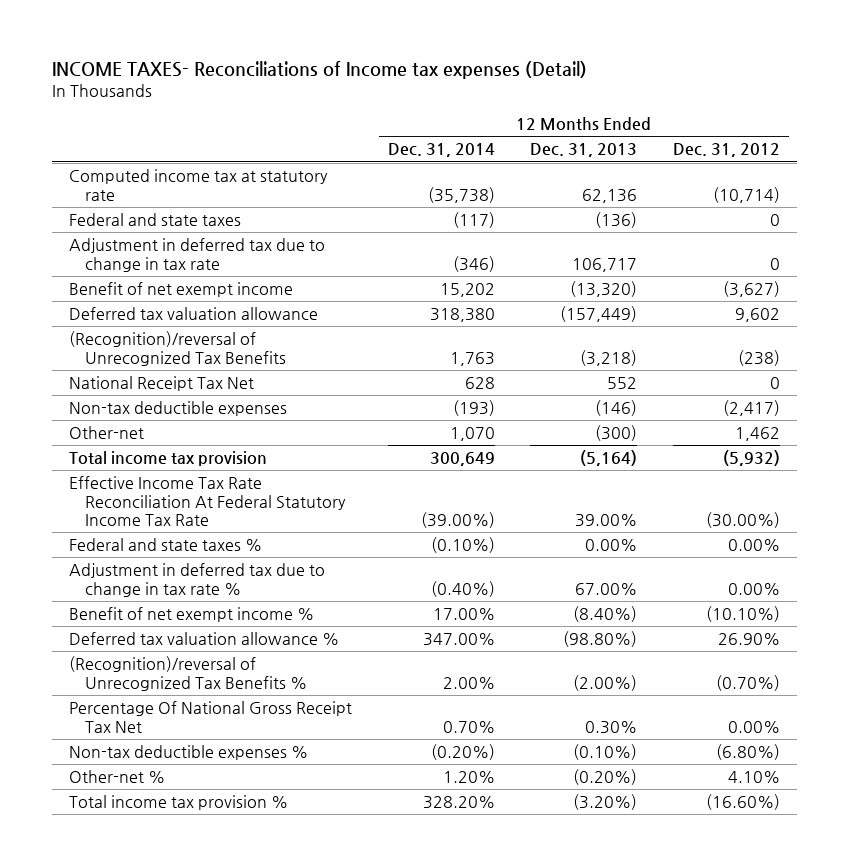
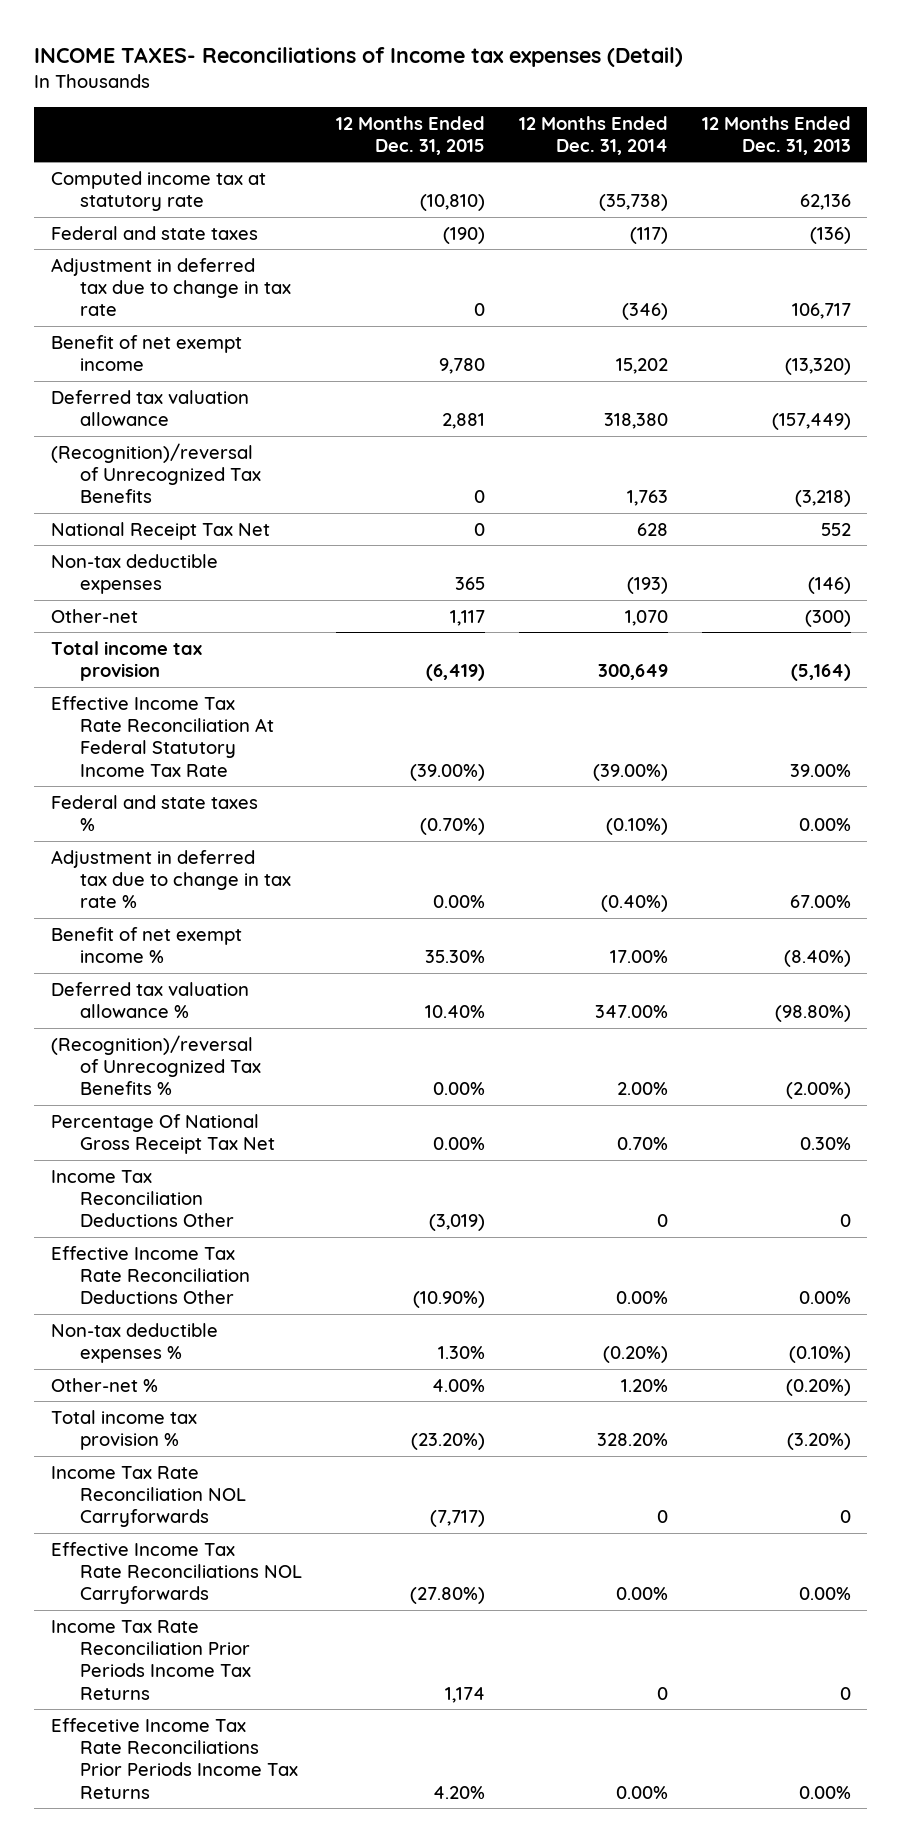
[672,143,780,158] Dec. 31, 2012 -> none
none -> [335,115,485,155] 12 Months Ended Dec. 31, 2015
none -> [51,1169,235,1228] Income Tax Reconciliation Deductions Other
none -> [51,1245,251,1305] Effective Income Tax Rate Reconciliation Deductions Other
none -> [51,1465,247,1528] Income Tax Rate Reconciliation NOL Carryforwards
none -> [51,1541,303,1605] Effective Income Tax Rate Reconciliations NOL Carryforwards
none -> [51,1619,252,1700] Income Tax Rate Reconciliation Prior Periods Income Tax Returns
none -> [51,1717,299,1799] Effecetive Income Tax Rate Reconciliations Prior Periods Income Tax Returns

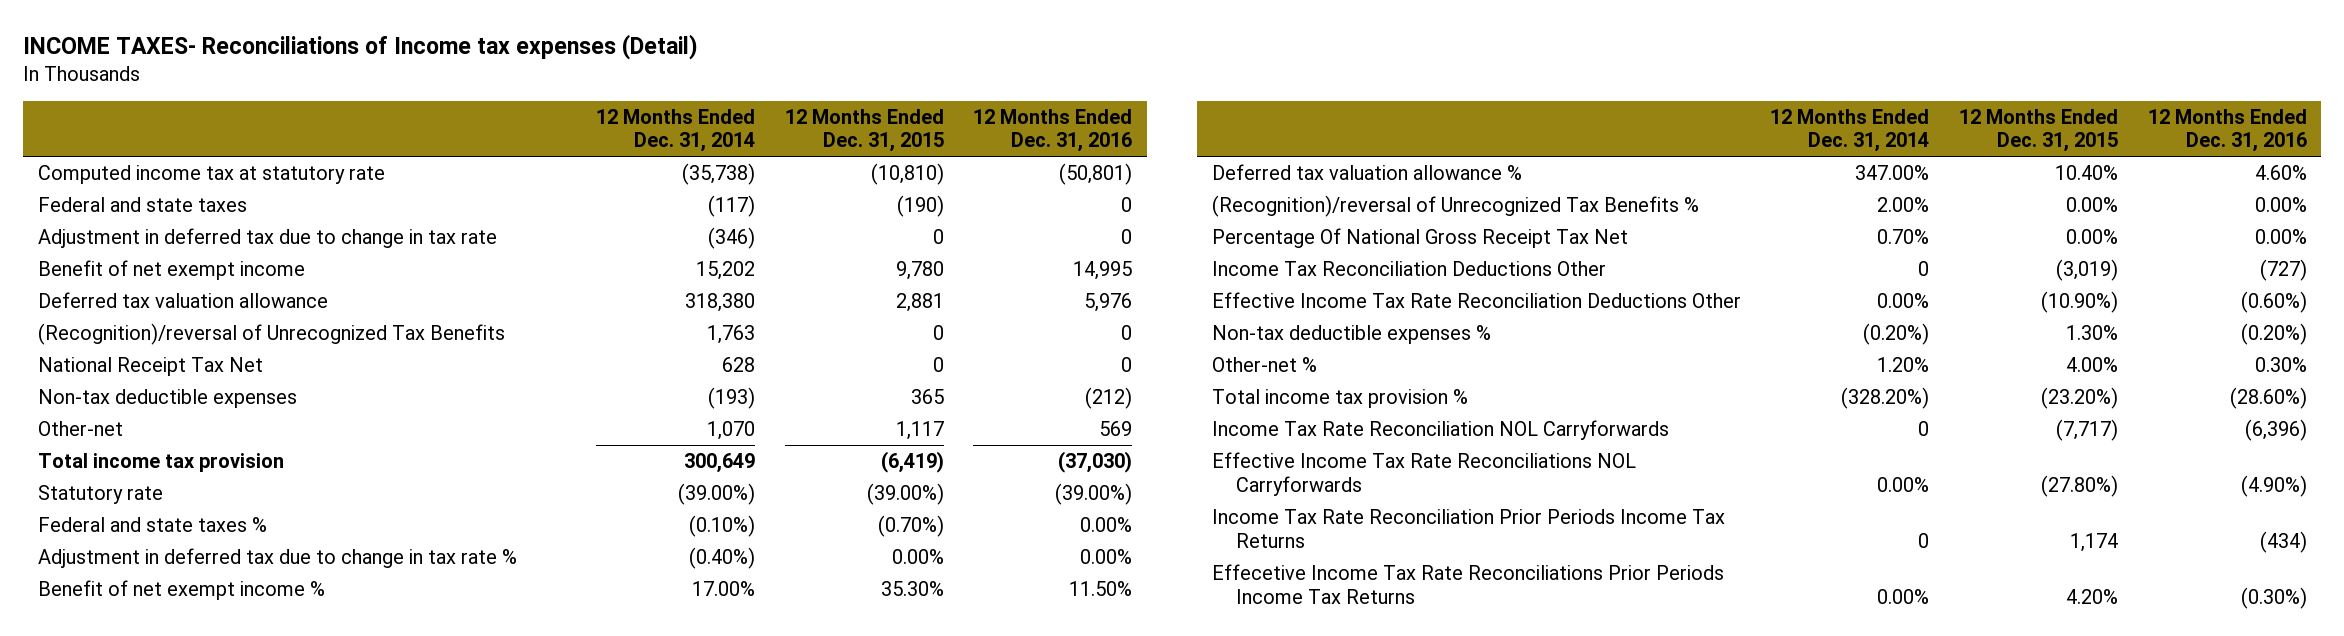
[701,115,851,155] 12 Months Ended Dec. 31, 2013 -> none
none -> [973,108,1133,153] 12 Months Ended Dec. 31, 2016
[51,695,275,777] Effective Income Tax Rate Reconciliation At Federal Statutory Income Tax Rate -> [37,485,163,505] Statutory rate
[596,1433,668,1447] 328.20% -> [1841,387,1930,410] (328.20%)

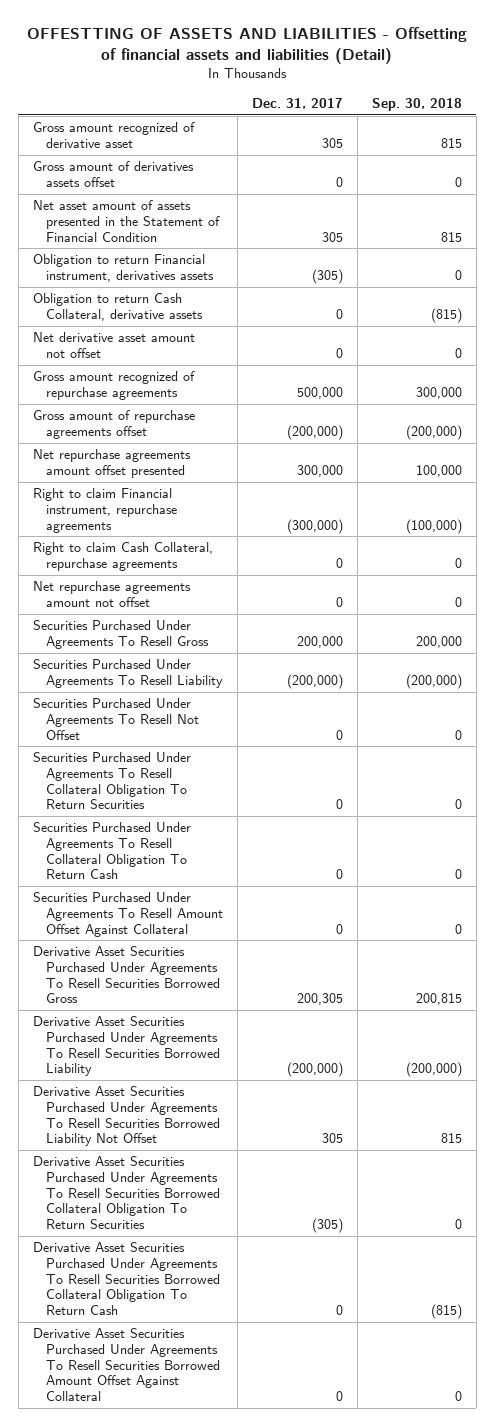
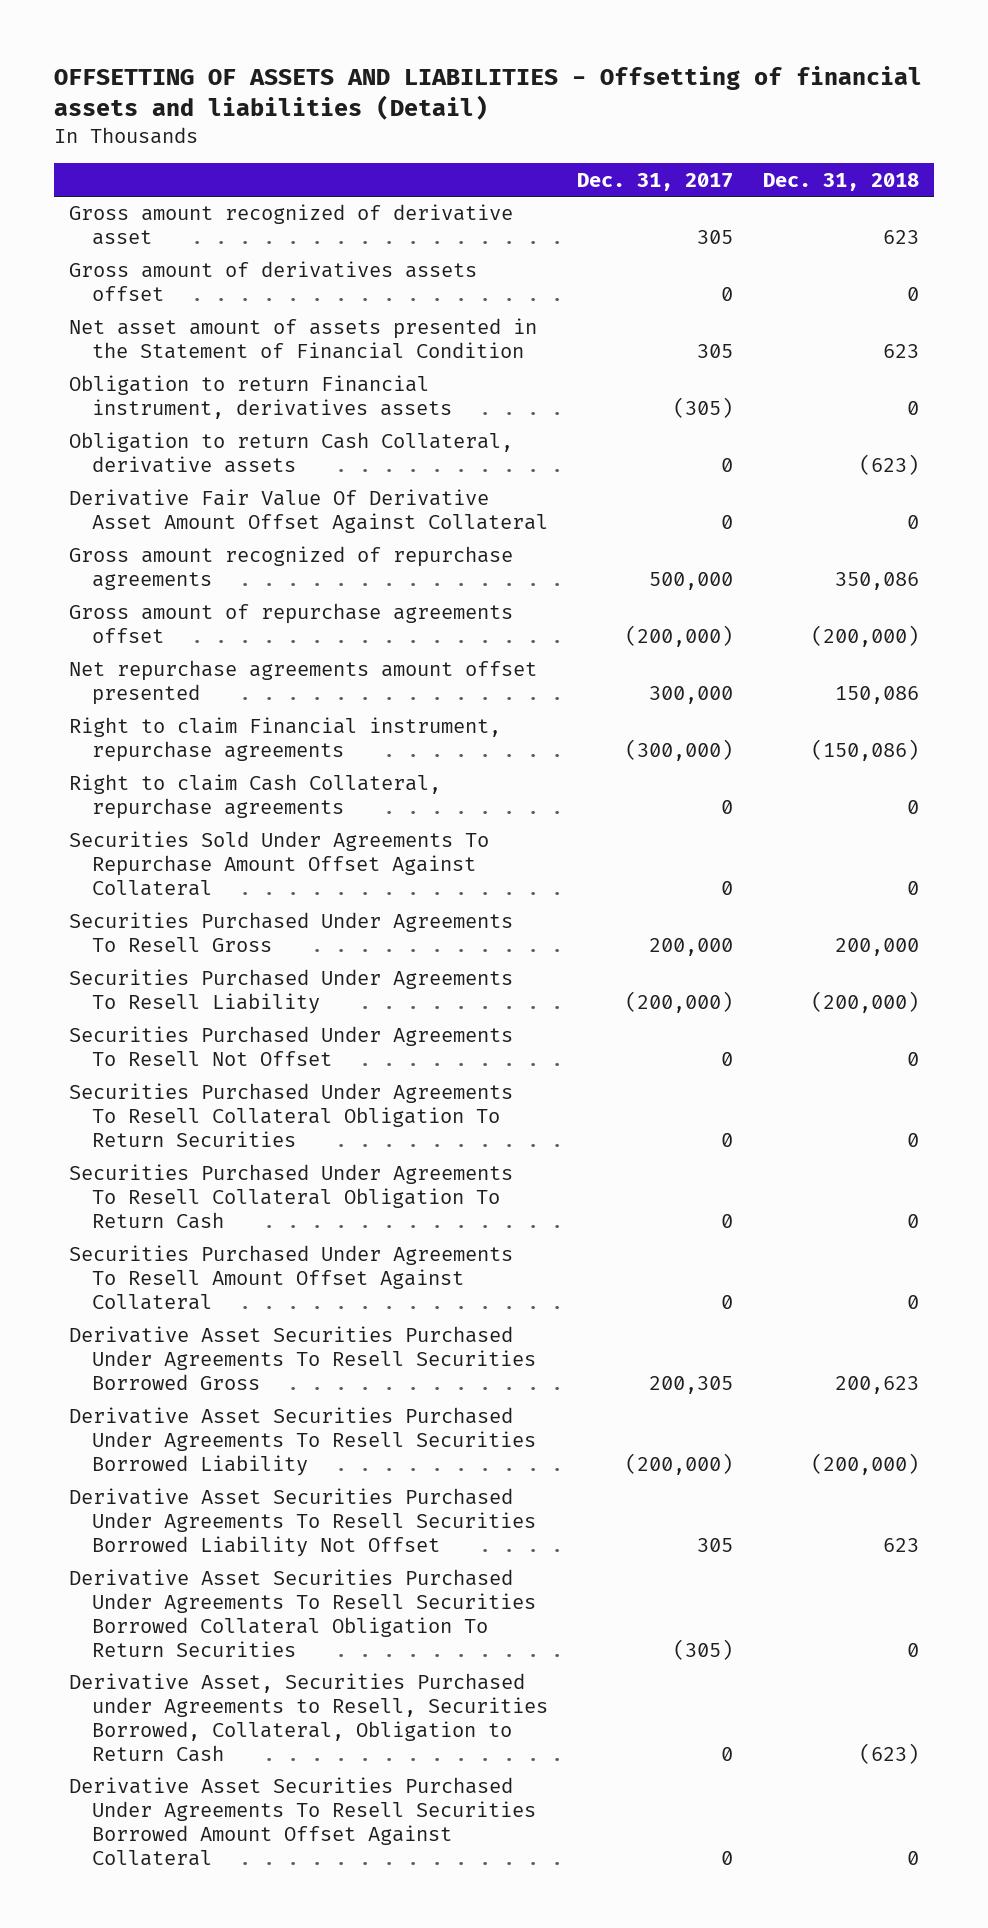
[27,27,468,65] OFFESTTING OF ASSETS AND LIABILITIES - Offsetting of financial assets and liabilities (Detail) -> [54,66,923,121] OFFSETTING OF ASSETS AND LIABILITIES - Offsetting of financial assets and liabilities (Detail)
[371,98,462,112] Sep. 30, 2018 -> none
none -> [762,172,919,191] Dec. 31, 2018
[32,332,195,358] Net derivative asset amount not offset -> [69,489,548,534] Derivative Fair Value Of Derivative Asset Amount Offset Against Collateral
[32,581,191,607] Net repurchase agreements amount not offset -> [69,831,490,897] Securities Sold Under Agreements To Repurchase Amount Offset Against Collateral
[32,1242,221,1315] Derivative Asset Securities Purchased Under Agreements To Resell Securities Borrowed Collateral Obligation To Return Cash -> [69,1673,548,1762] Derivative Asset, Securities Purchased under Agreements to Resell, Securities Borrowed, Collateral, Obligation to Return Cash

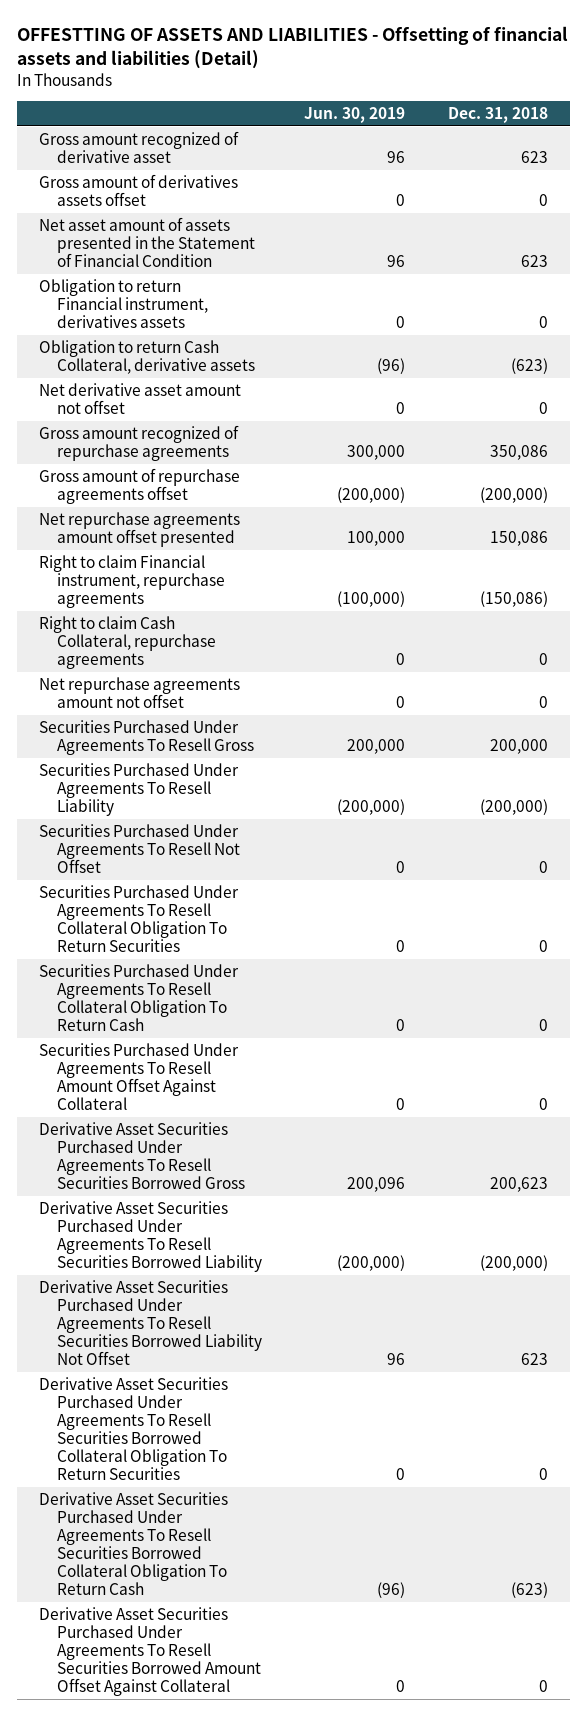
[54,66,923,121] OFFSETTING OF ASSETS AND LIABILITIES - Offsetting of financial assets and liabilities (Detail) -> [17,26,569,70] OFFESTTING OF ASSETS AND LIABILITIES - Offsetting of financial assets and liabilities (Detail)
[577,172,734,191] Dec. 31, 2017 -> none
none -> [304,107,406,124] Jun. 30, 2019
[69,489,548,534] Derivative Fair Value Of Derivative Asset Amount Offset Against Collateral -> [38,383,241,415] Net derivative asset amount not offset
[69,831,490,897] Securities Sold Under Agreements To Repurchase Amount Offset Against Collateral -> [38,677,240,709] Net repurchase agreements amount not offset
[69,1673,548,1762] Derivative Asset, Securities Purchased under Agreements to Resell, Securities Borrowed, Collateral, Obligation to Return Cash -> [38,1492,228,1596] Derivative Asset Securities Purchased Under Agreements To Resell Securities Borrowed Collateral Obligation To Return Cash

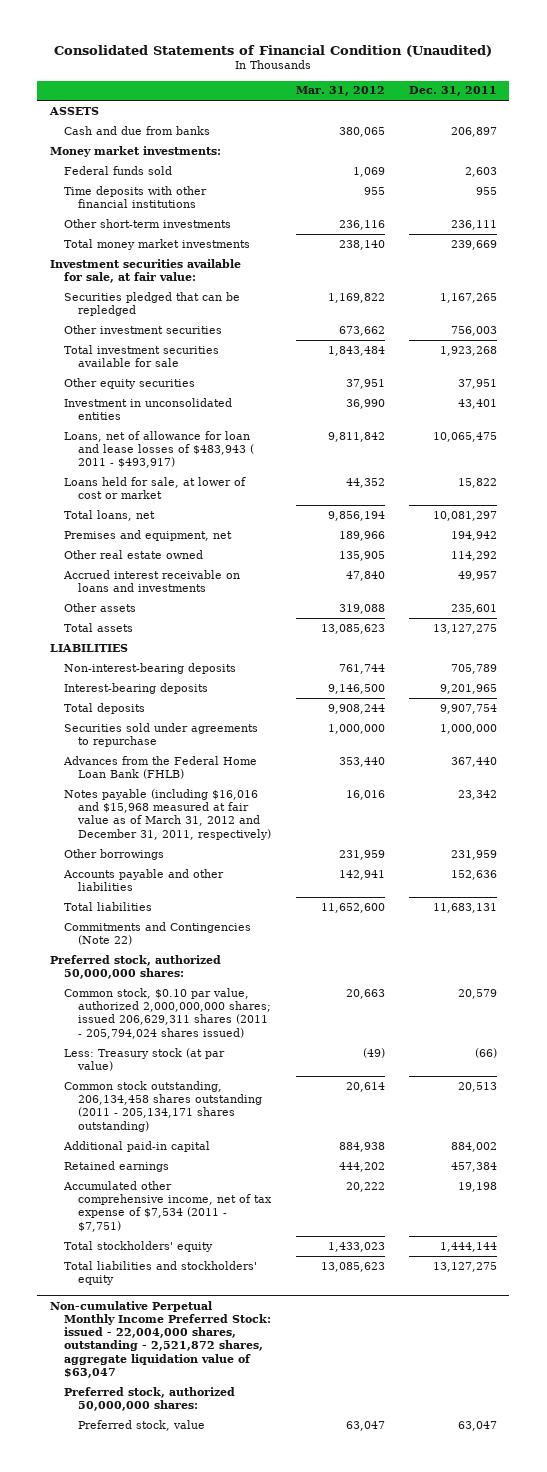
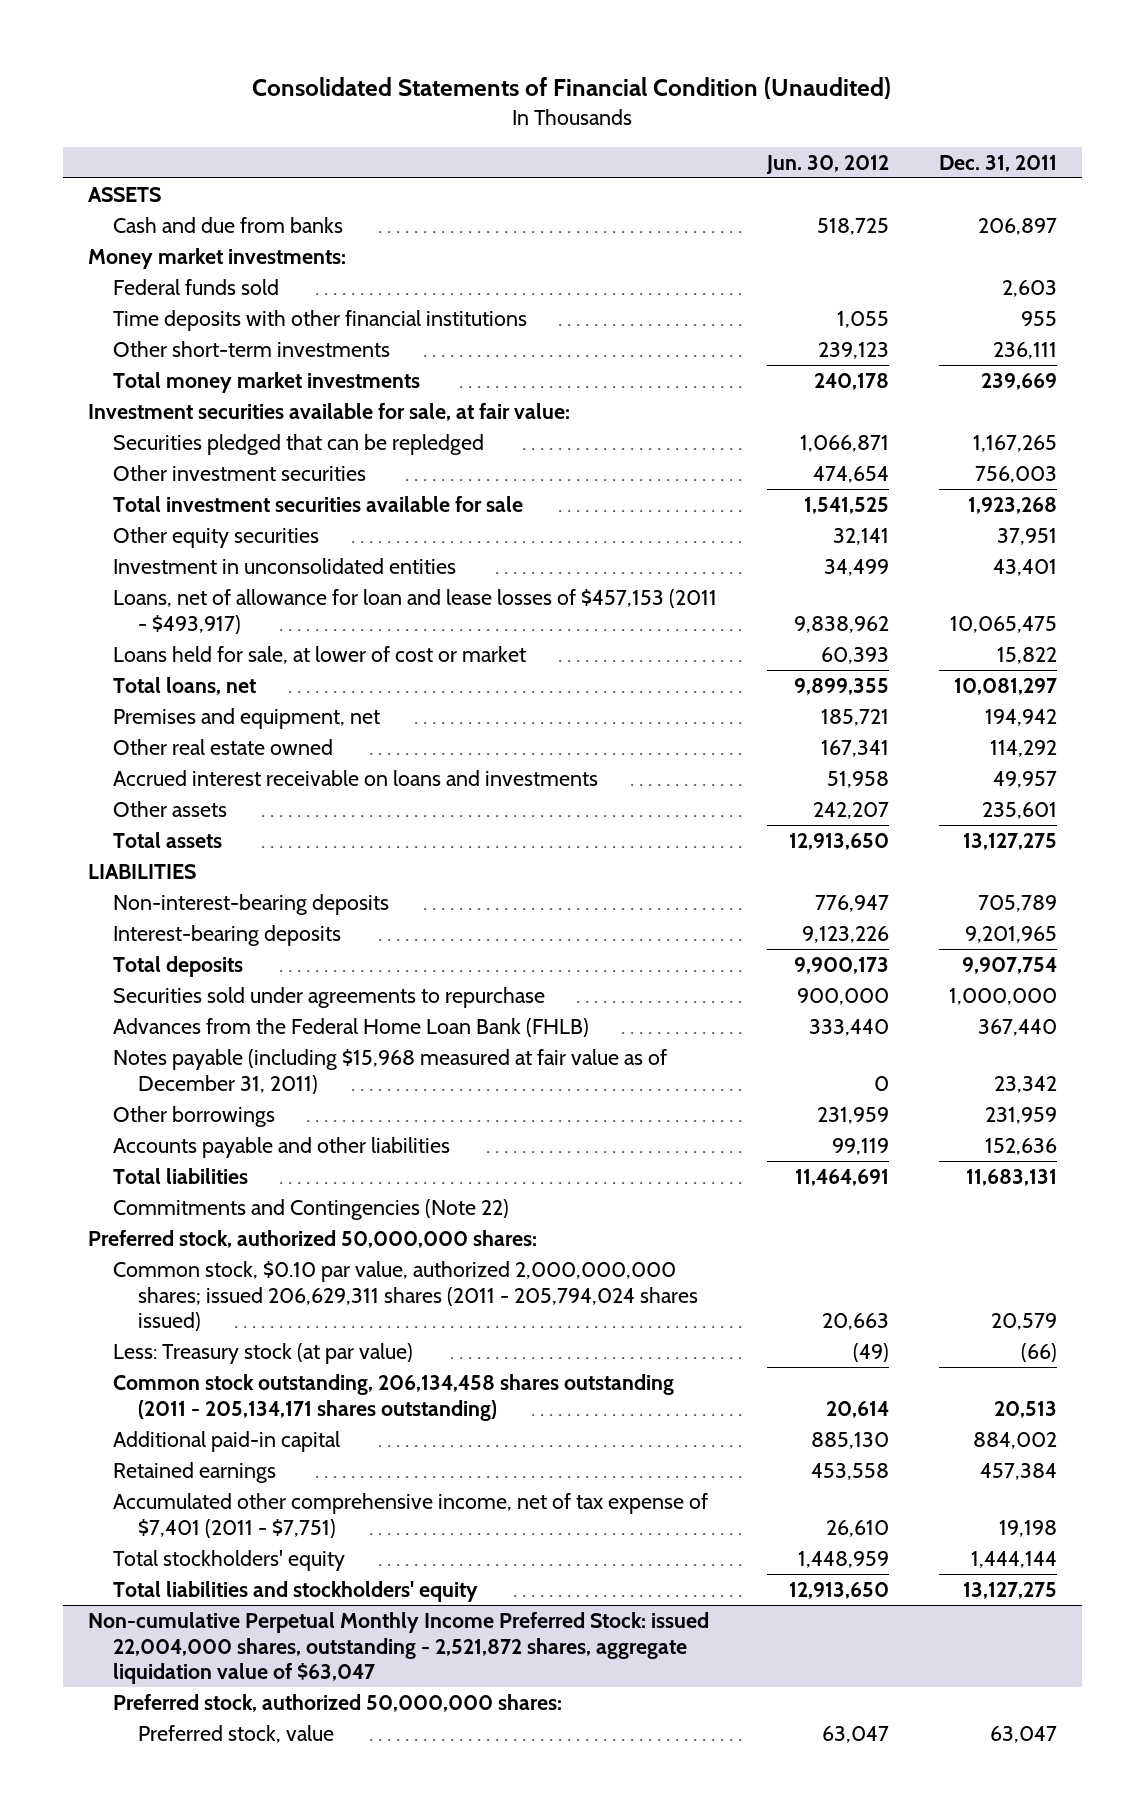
[295,86,385,97] Mar. 31, 2012 -> none
none -> [765,154,889,174] Jun. 30, 2012
[63,430,255,469] Loans, net of allowance for loan and lease losses of $483,943 ( 2011 - $493,917) -> [113,588,718,634] Loans, net of allowance for loan and lease losses of $457,153 (2011 - $493,917)
[63,788,272,840] Notes payable (including $16,016 and $15,968 measured at fair value as of March 31, 2012 and December 31, 2011, respectively) -> [113,1048,668,1094] Notes payable (including $15,968 measured at fair value as of December 31, 2011)
[62,1180,273,1232] Accumulated other comprehensive income, net of tax expense of $7,534 (2011 - $7,751) -> [113,1492,709,1538] Accumulated other comprehensive income, net of tax expense of $7,401 (2011 - $7,751)
[49,1300,271,1379] Non-cumulative Perpetual Monthly Income Preferred Stock: issued - 22,004,000 shares, outstanding - 2,521,872 shares, aggregate liquidation value of $63,047 -> [87,1611,709,1685] Non-cumulative Perpetual Monthly Income Preferred Stock: issued 22,004,000 shares, outstanding - 2,521,872 shares, aggregate liquidation value of $63,047

